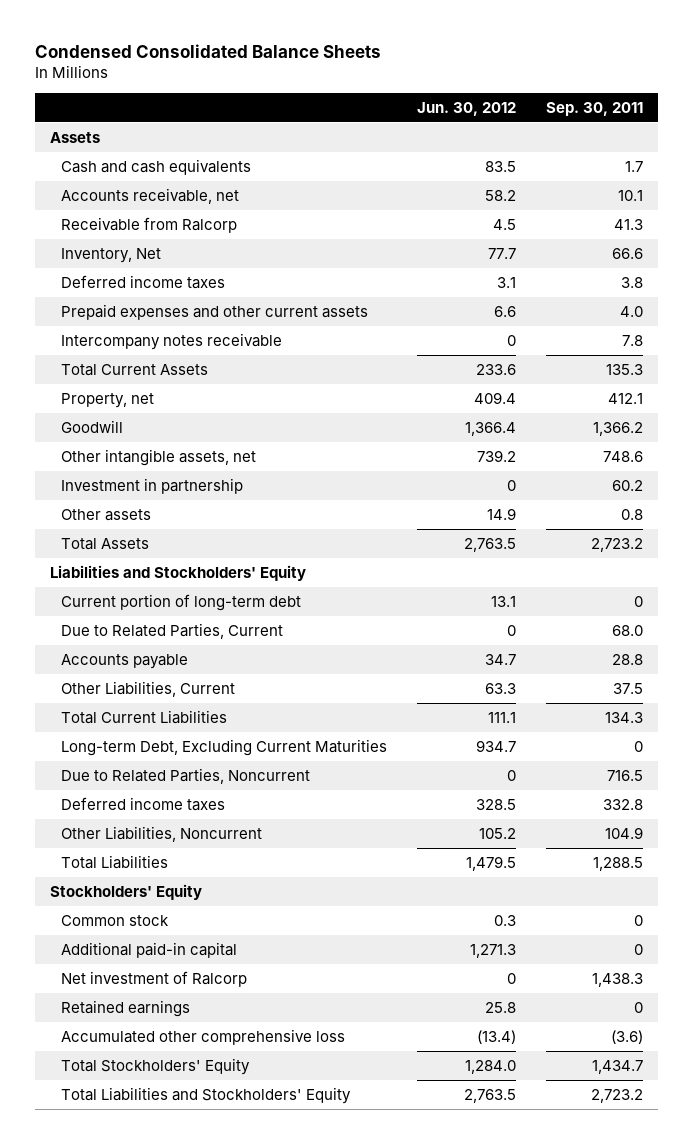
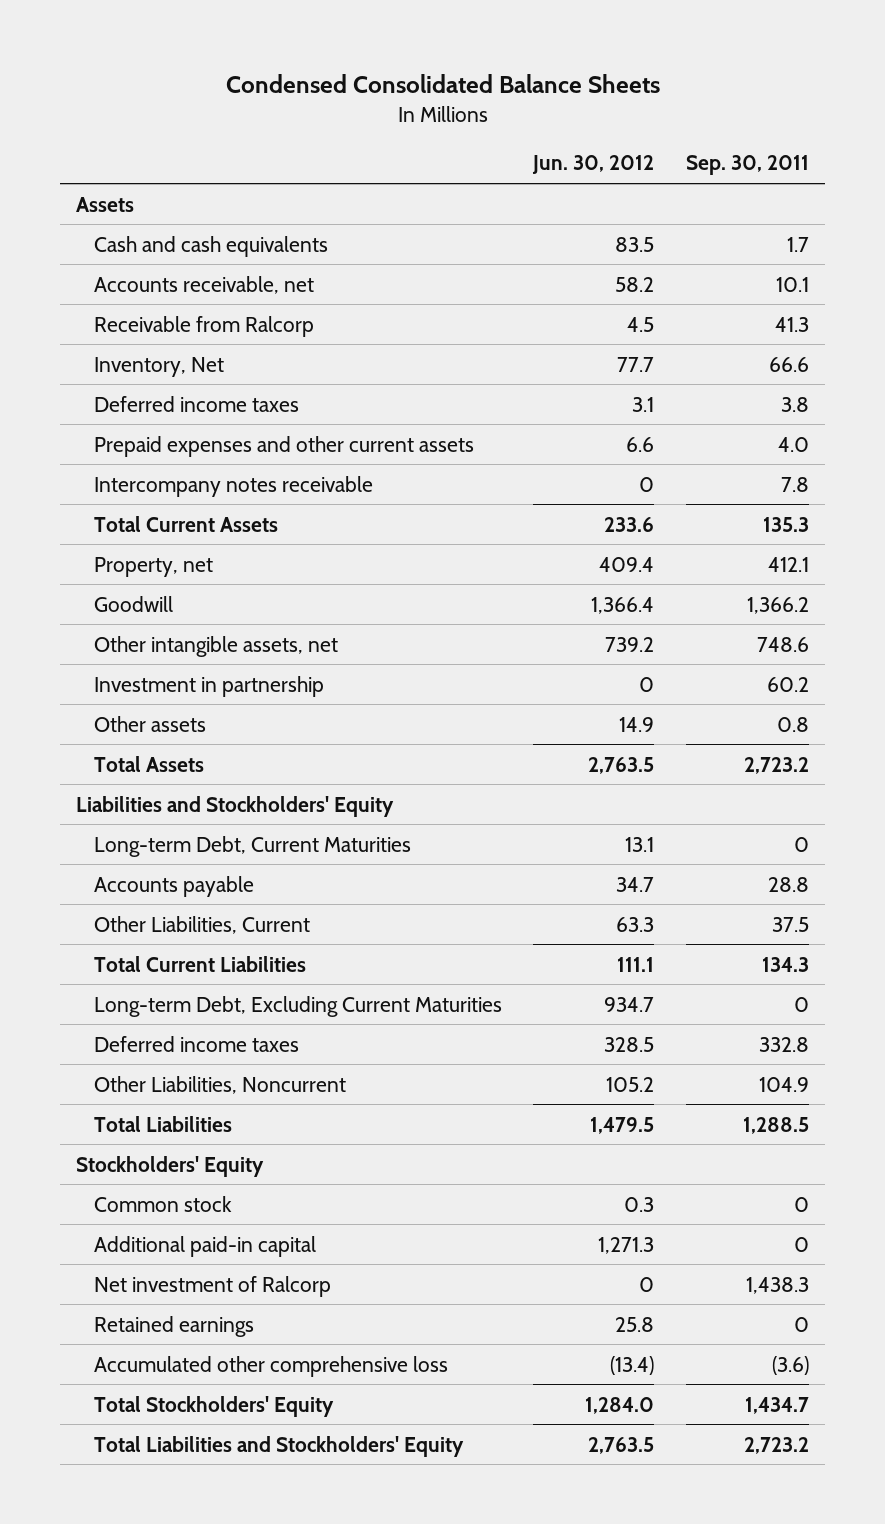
[60,622,283,639] Due to Related Parties, Current -> none
[60,593,301,611] Current portion of long-term debt -> [93,835,411,857] Long-term Debt, Current Maturities
[60,767,310,784] Due to Related Parties, Noncurrent -> none

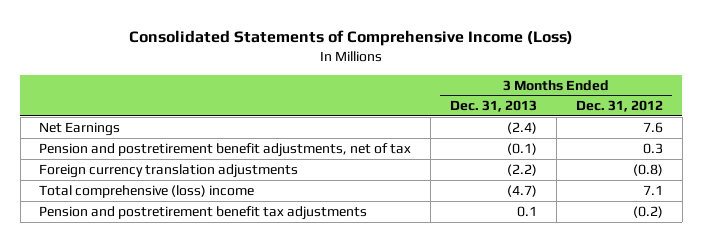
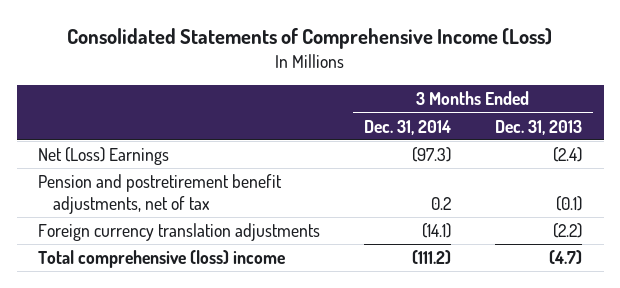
[575,100,663,113] Dec. 31, 2012 -> none
none -> [364,119,452,135] Dec. 31, 2014
[39,121,121,136] Net Earnings -> [38,147,170,166] Net (Loss) Earnings
[39,205,368,220] Pension and postretirement benefit tax adjustments -> none

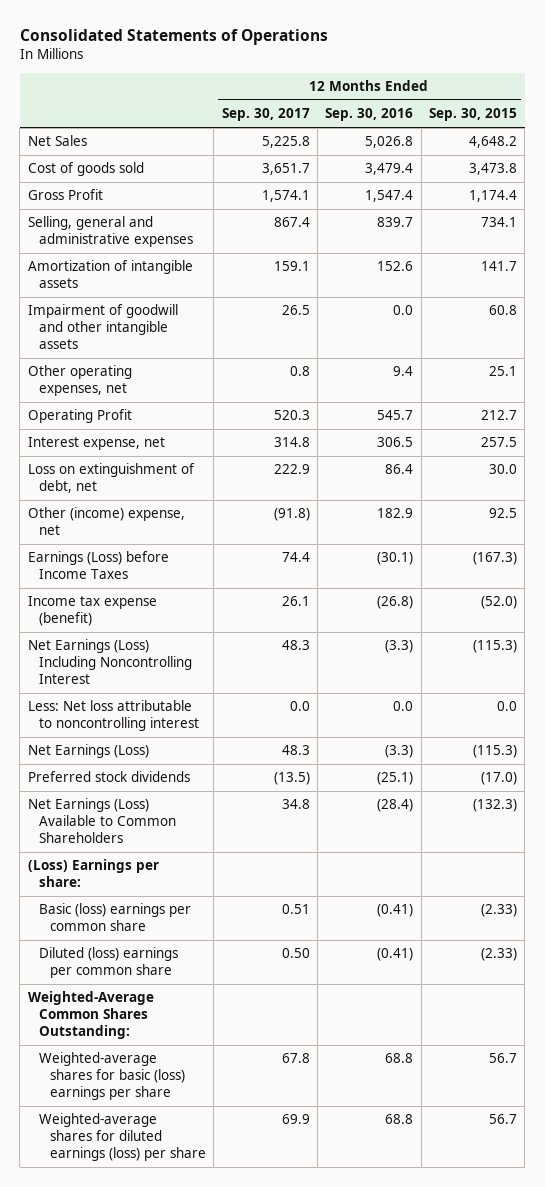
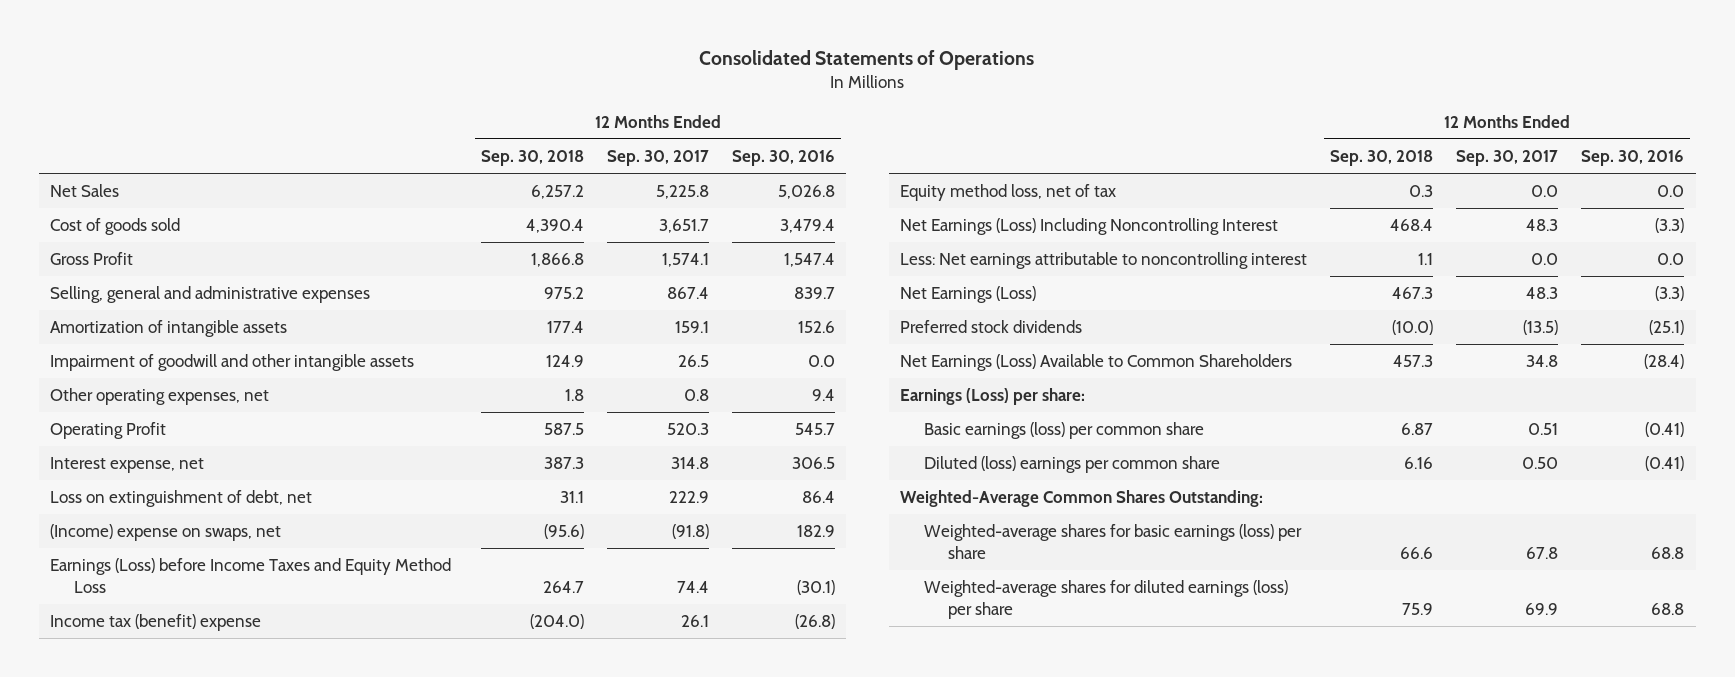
[429,108,518,122] Sep. 30, 2015 -> none
none -> [480,149,584,166] Sep. 30, 2018
[27,507,185,536] Other (income) expense, net -> [50,524,282,542] (Income) expense on swaps, net
[27,551,169,580] Earnings (Loss) before Income Taxes -> [50,558,452,593] Earnings (Loss) before Income Taxes and Equity Method Loss
[27,596,157,627] Income tax expense (benefit) -> [50,614,262,632] Income tax (benefit) expense
none -> [900,184,1117,202] Equity method loss, net of tax
[27,700,199,732] Less: Net loss attributable to noncontrolling interest -> [900,252,1308,270] Less: Net earnings attributable to noncontrolling interest
[27,859,159,888] (Loss) Earnings per share: -> [900,388,1086,406] Earnings (Loss) per share:
[38,903,191,932] Basic (loss) earnings per common share -> [923,422,1204,440] Basic earnings (loss) per common share
[38,1052,185,1101] Weighted-average shares for basic (loss) earnings per share -> [923,524,1302,559] Weighted-average shares for basic earnings (loss) per share

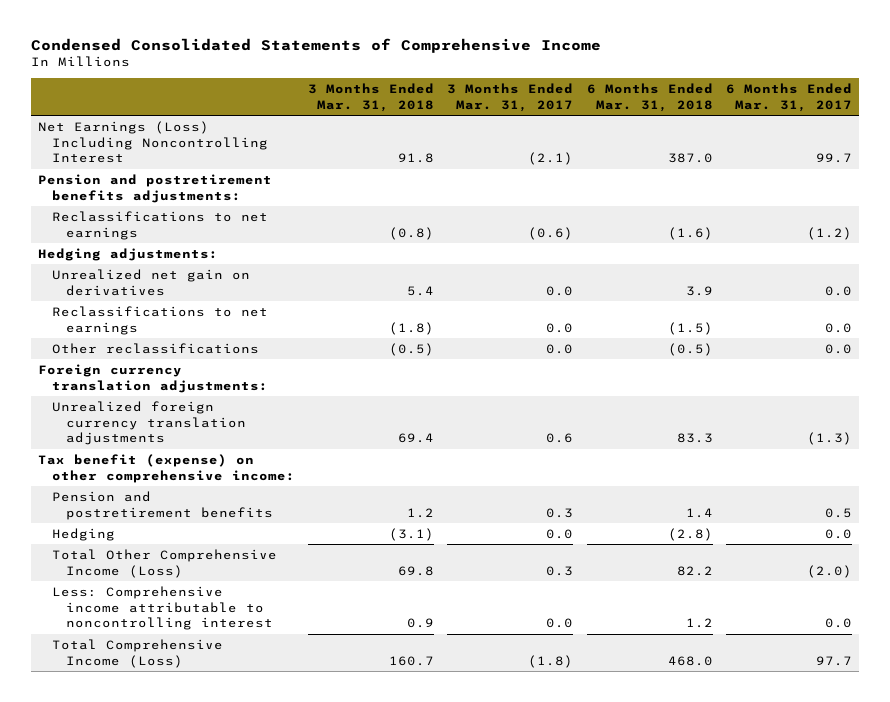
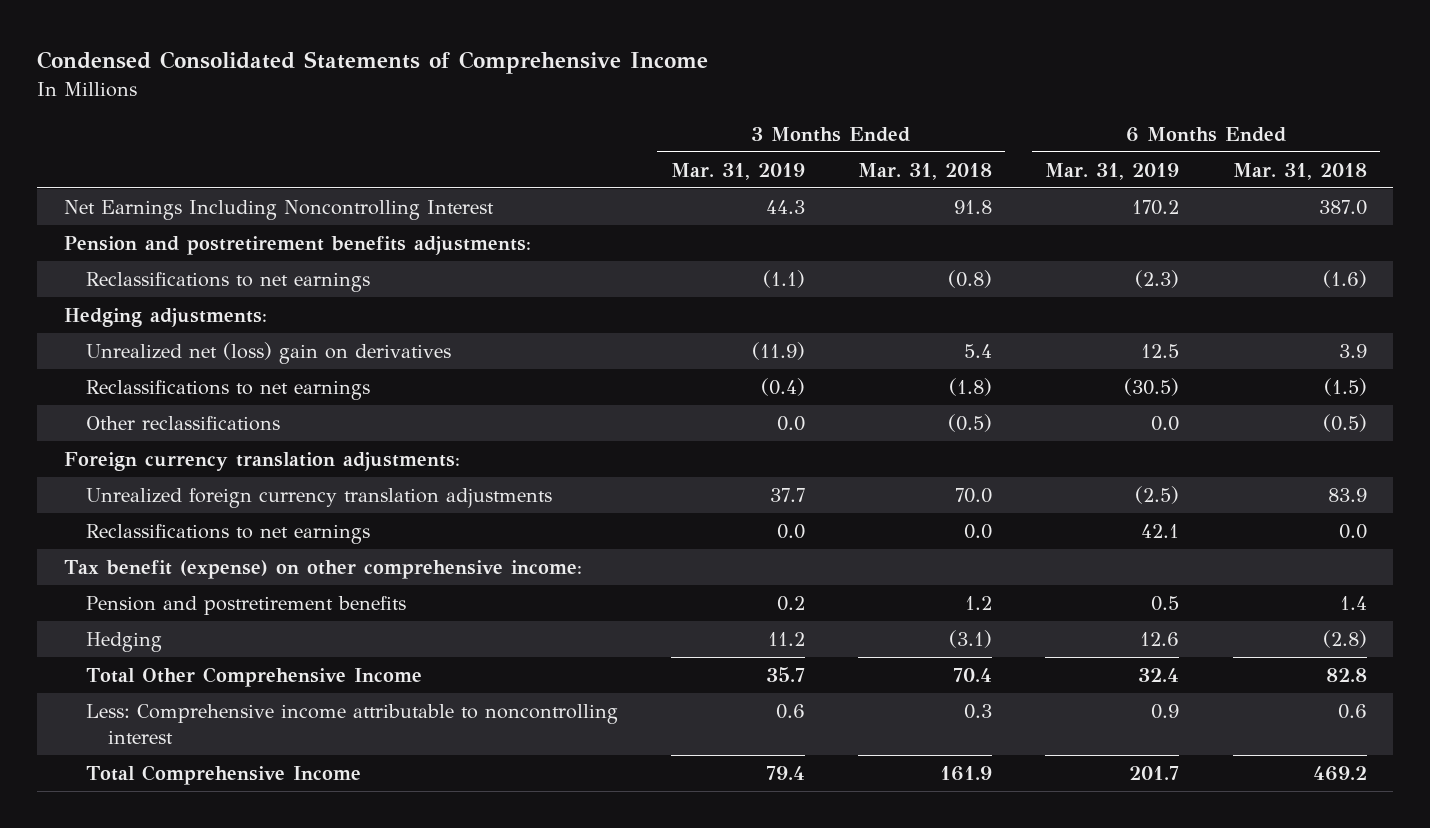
[447,83,574,112] 3 Months Ended Mar. 31, 2017 -> none
[726,83,853,112] 6 Months Ended Mar. 31, 2017 -> none
none -> [670,162,805,180] Mar. 31, 2019
none -> [1045,162,1180,180] Mar. 31, 2019
[37,120,268,164] Net Earnings (Loss) Including Noncontrolling Interest -> [63,200,494,221] Net Earnings Including Noncontrolling Interest
[51,268,250,296] Unrealized net gain on derivatives -> [85,342,451,365] Unrealized net (loss) gain on derivatives
[398,433,435,444] 69.4 -> [955,488,993,504] 70.0
[676,433,713,444] 83.3 -> [1327,488,1367,503] 83.9
none -> [85,524,370,545] Reclassifications to net earnings
[51,548,277,578] Total Other Comprehensive Income (Loss) -> [85,667,422,688] Total Other Comprehensive Income
[398,565,435,576] 69.8 -> [953,668,993,683] 70.4
[676,565,713,576] 82.2 -> [1325,668,1367,683] 82.8
[407,618,435,629] 0.9 -> [964,704,993,720] 0.3
[685,618,713,629] 1.2 -> [1337,704,1367,720] 0.6
[51,638,223,668] Total Comprehensive Income (Loss) -> [85,765,361,786] Total Comprehensive Income
[389,655,435,666] 160.7 -> [940,766,993,782] 161.9
[667,655,713,666] 468.0 -> [1312,766,1367,782] 469.2

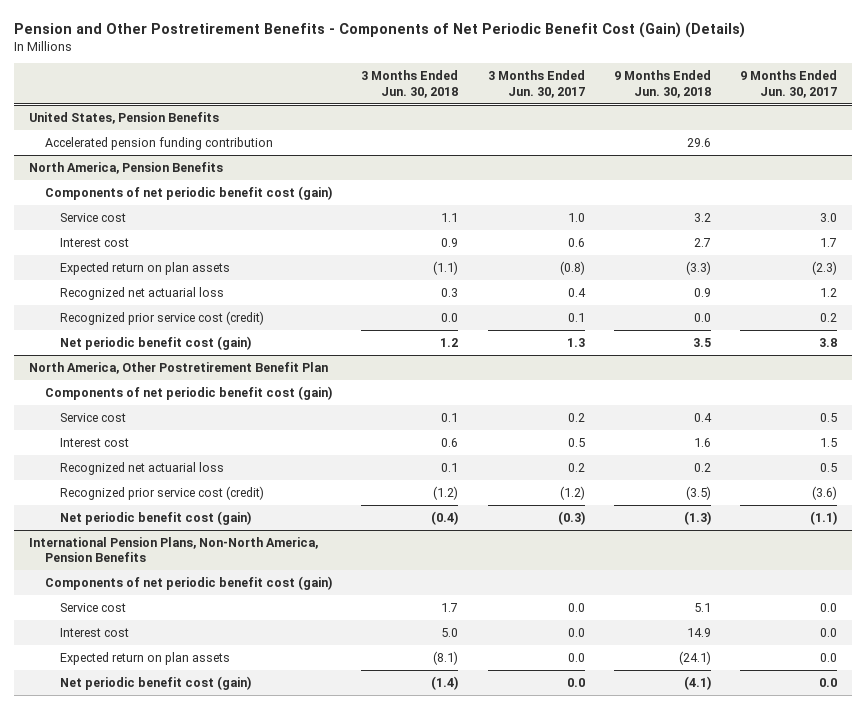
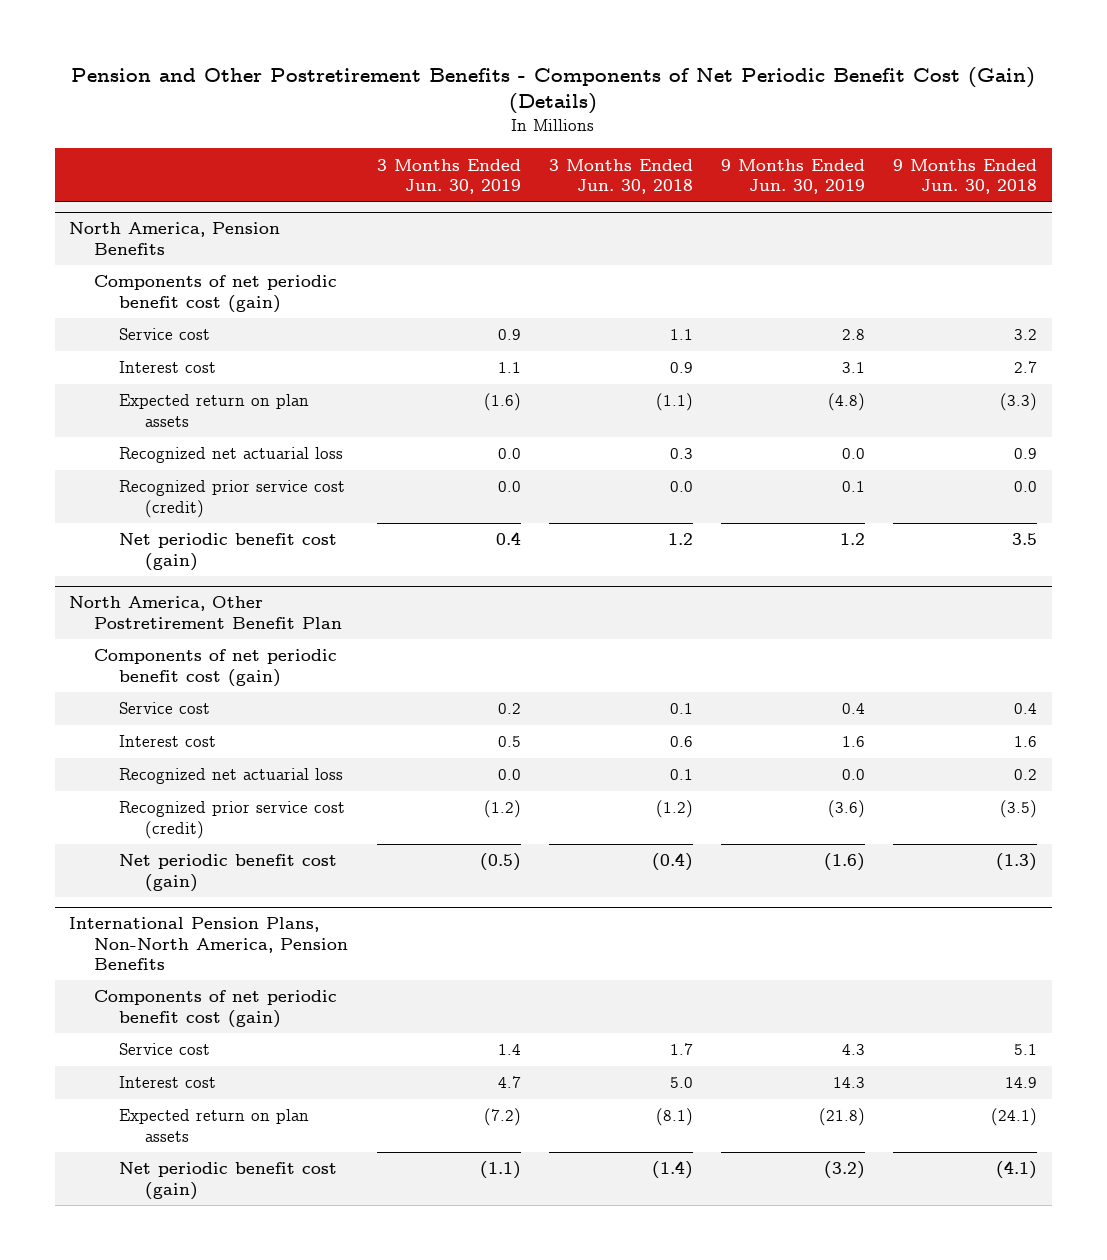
[487,70,585,98] 3 Months Ended Jun. 30, 2017 -> none
[740,70,838,98] 9 Months Ended Jun. 30, 2017 -> none
none -> [376,158,521,194] 3 Months Ended Jun. 30, 2019
none -> [721,158,866,194] 9 Months Ended Jun. 30, 2019
[29,111,220,124] United States, Pension Benefits -> none
[44,136,273,150] Accelerated pension funding contribution -> none

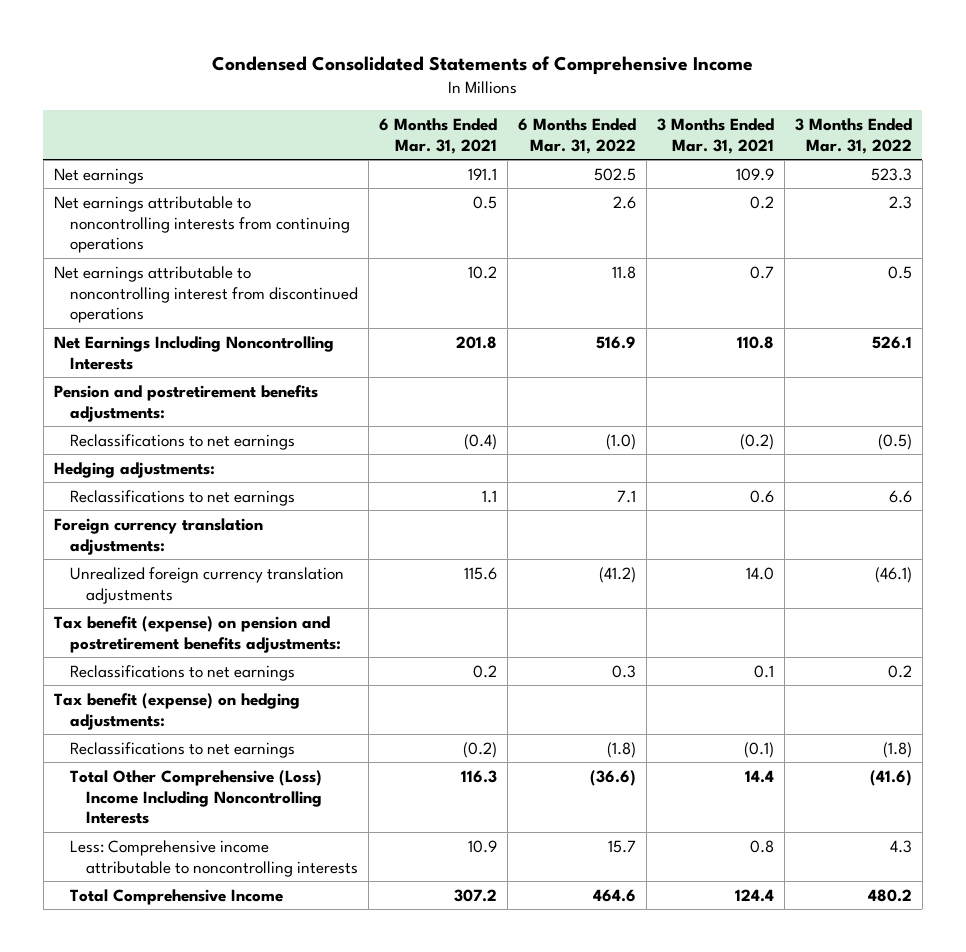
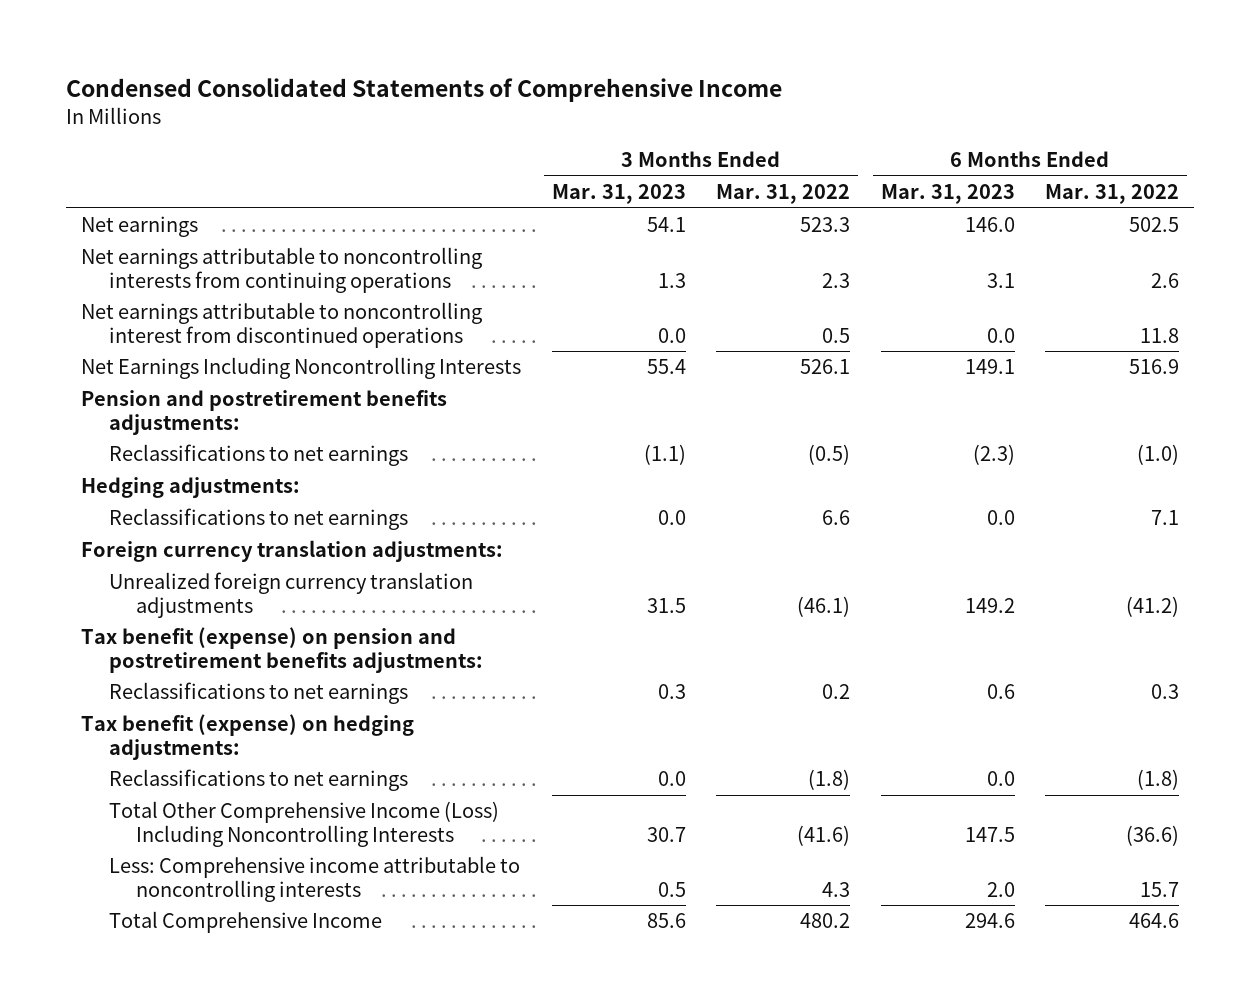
[379,117,498,154] 6 Months Ended Mar. 31, 2021 -> none
[656,117,774,154] 3 Months Ended Mar. 31, 2021 -> none
none -> [551,183,686,204] Mar. 31, 2023
none -> [880,183,1015,204] Mar. 31, 2023
[70,769,323,825] Total Other Comprehensive (Loss) Income Including Noncontrolling Interests -> [108,801,499,847] Total Other Comprehensive Income (Loss) Including Noncontrolling Interests

